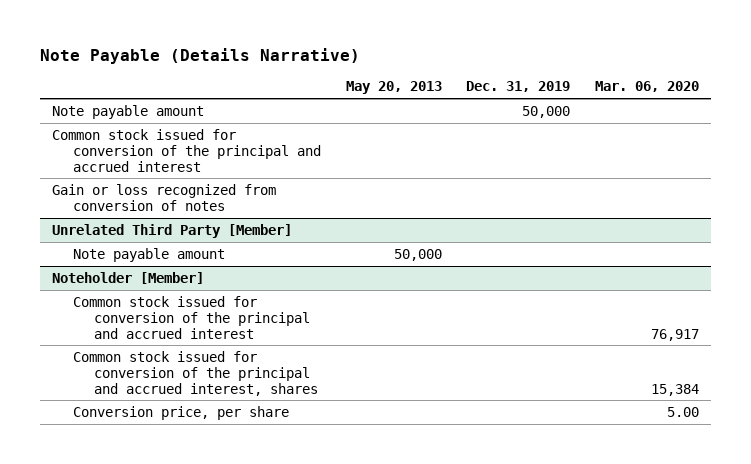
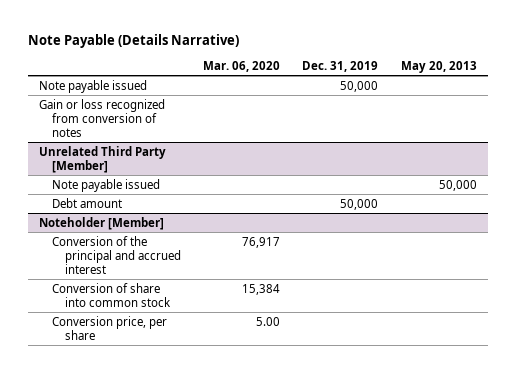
[52,128,322,172] Common stock issued for conversion of the principal and accrued interest -> none
[52,104,205,119] Note payable amount -> [38,79,147,93] Note payable issued
[73,247,226,262] Note payable amount -> [51,178,160,192] Note payable issued
none -> [51,197,122,208] Debt amount
[73,295,311,339] Common stock issued for conversion of the principal and accrued interest -> [51,235,182,274] Conversion of the principal and accrued interest
[73,350,319,396] Common stock issued for conversion of the principal and accrued interest, shares -> [51,282,172,307] Conversion of share into common stock

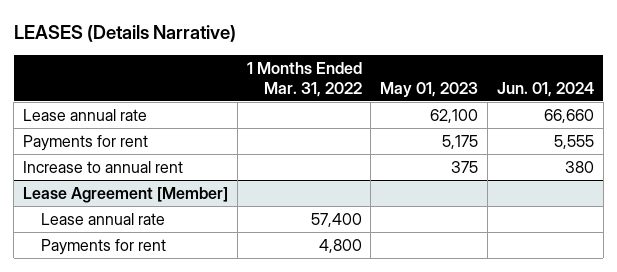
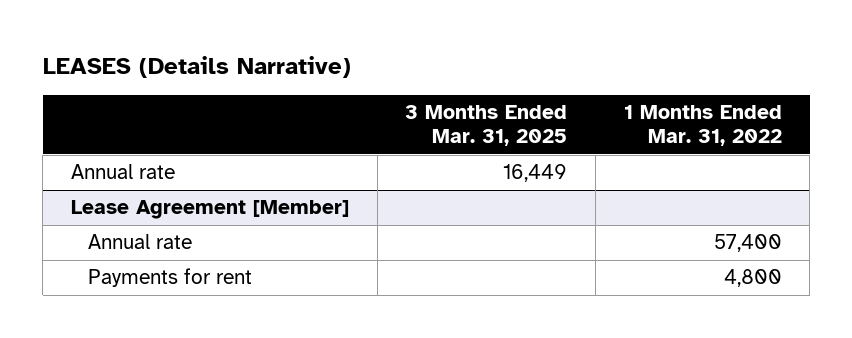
[380,81,479,97] May 01, 2023 -> none
[496,81,594,97] Jun. 01, 2024 -> none
none -> [405,105,568,147] 3 Months Ended Mar. 31, 2025
[23,134,149,151] Payments for rent -> none
[23,160,184,173] Increase to annual rent -> none
[23,108,148,121] Lease annual rate -> [70,164,175,180] Annual rate
[41,212,166,225] Lease annual rate -> [87,234,192,250] Annual rate

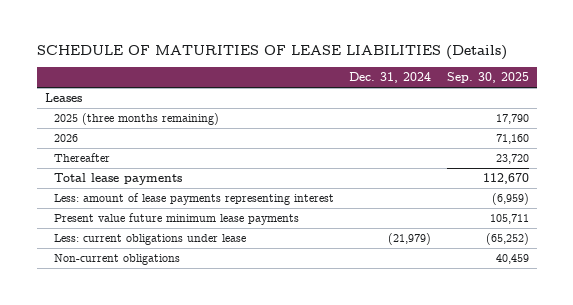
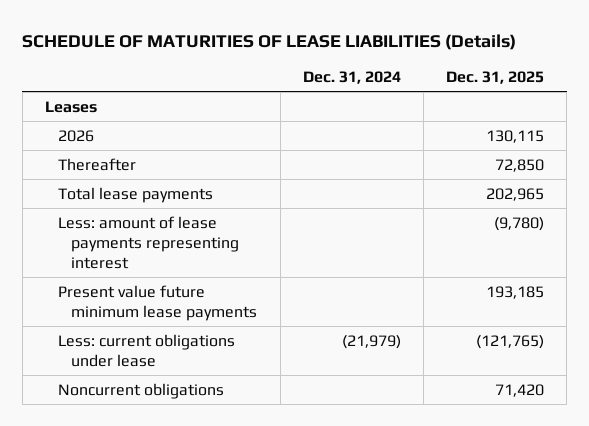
[446,72,529,84] Sep. 30, 2025 -> none
none -> [446,71,545,85] Dec. 31, 2025
[53,113,219,126] 2025 (three months remaining) -> none
[53,254,180,266] Non-current obligations -> [58,382,225,399] Noncurrent obligations

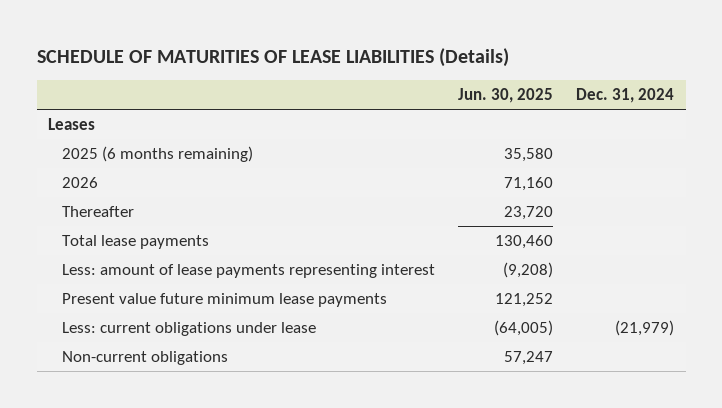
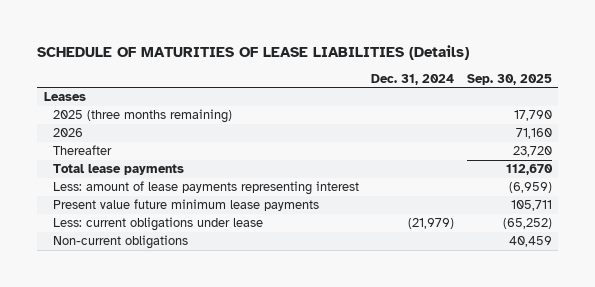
[457,88,553,104] Jun. 30, 2025 -> none
none -> [466,73,552,85] Sep. 30, 2025
[61,146,253,163] 2025 (6 months remaining) -> [52,109,232,124] 2025 (three months remaining)

